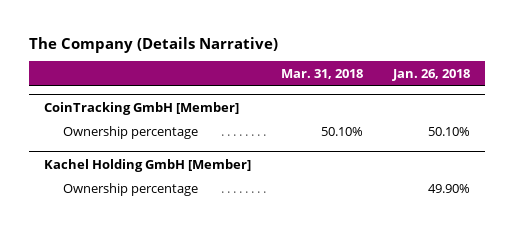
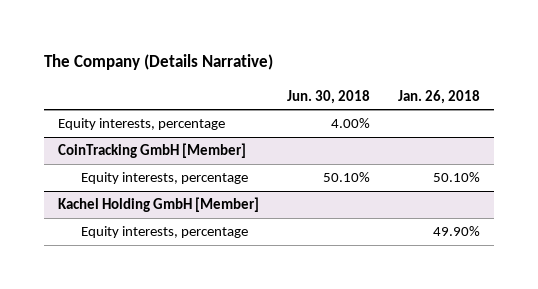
[280,69,363,80] Mar. 31, 2018 -> none
none -> [287,89,371,104] Jun. 30, 2018
none -> [57,118,225,131] Equity interests, percentage
[63,125,199,139] Ownership percentage -> [81,172,249,185] Equity interests, percentage
[63,182,199,196] Ownership percentage -> [81,226,249,239] Equity interests, percentage

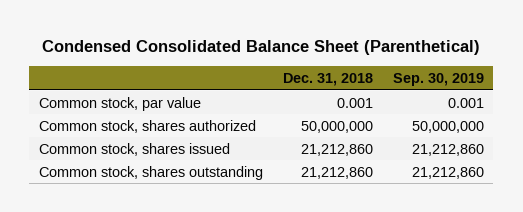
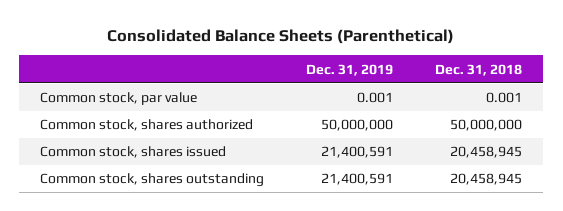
[42,39,481,55] Condensed Consolidated Balance Sheet (Parenthetical) -> [107,29,455,45] Consolidated Balance Sheets (Parenthetical)
[392,72,484,86] Sep. 30, 2019 -> none
none -> [306,63,394,76] Dec. 31, 2019
[300,143,373,156] 21,212,860 -> [450,146,523,159] 20,458,945
[300,166,373,179] 21,212,860 -> [450,173,523,186] 20,458,945

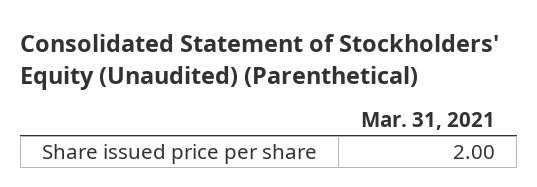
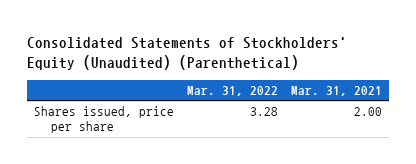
[20,34,500,90] Consolidated Statement of Stockholders' Equity (Unaudited) (Parenthetical) -> [27,37,348,70] Consolidated Statements of Stockholders' Equity (Unaudited) (Parenthetical)
none -> [186,86,278,97] Mar. 31, 2022
[42,143,318,164] Share issued price per share -> [33,106,174,134] Shares issued, price per share

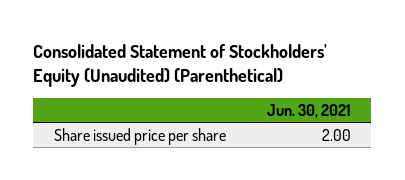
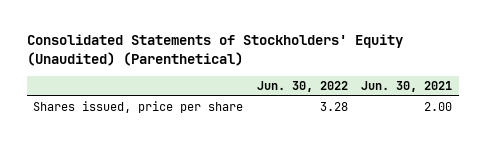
[33,43,328,88] Consolidated Statement of Stockholders' Equity (Unaudited) (Parenthetical) -> [26,34,403,66] Consolidated Statements of Stockholders' Equity (Unaudited) (Parenthetical)
none -> [256,81,348,93] Jun. 30, 2022
[53,127,226,145] Share issued price per share -> [33,101,244,114] Shares issued, price per share

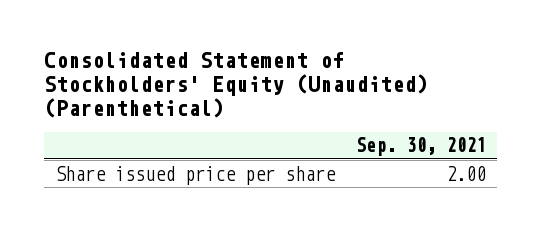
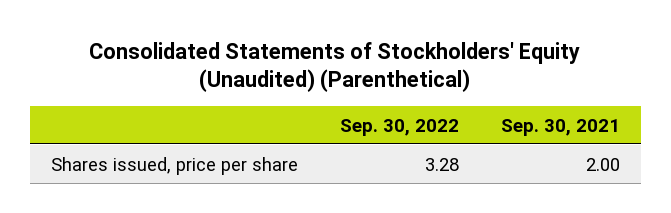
[43,51,428,119] Consolidated Statement of Stockholders' Equity (Unaudited) (Parenthetical) -> [89,41,581,93] Consolidated Statements of Stockholders' Equity (Unaudited) (Parenthetical)
none -> [339,118,459,136] Sep. 30, 2022
[54,165,336,185] Share issued price per share -> [50,156,298,175] Shares issued, price per share

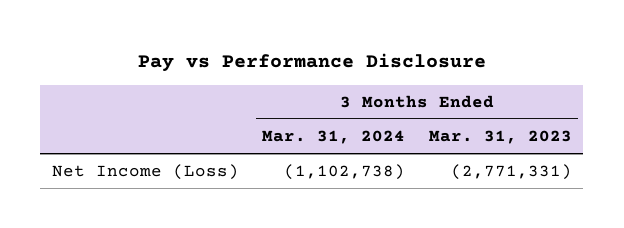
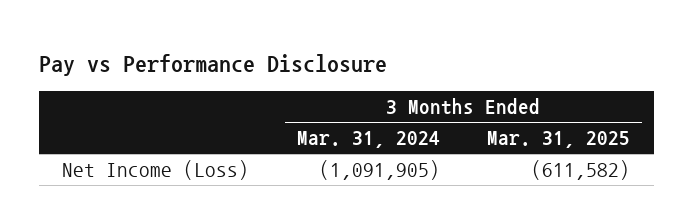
[428,130,572,145] Mar. 31, 2023 -> none
none -> [487,131,631,149] Mar. 31, 2025
[284,164,406,181] (1,102,738) -> [318,160,440,181] (1,091,905)

